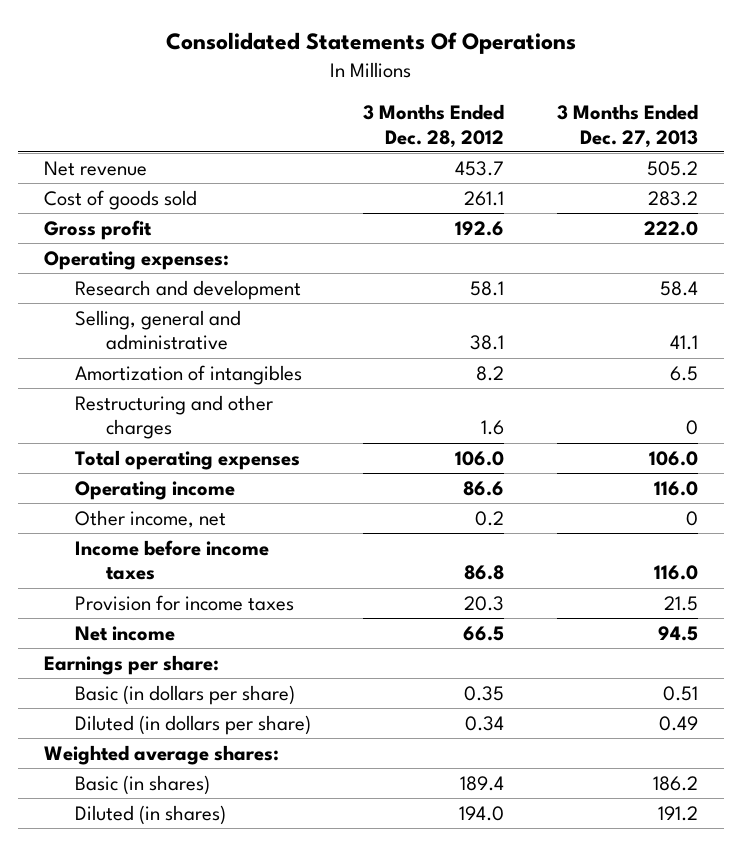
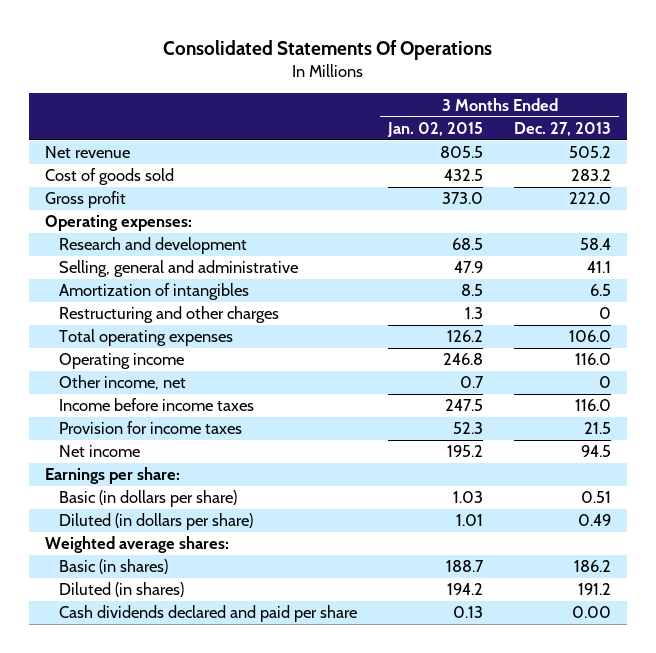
[363,103,505,148] 3 Months Ended Dec. 28, 2012 -> none
none -> [387,121,484,137] Jan. 02, 2015
none -> [58,605,357,623] Cash dividends declared and paid per share

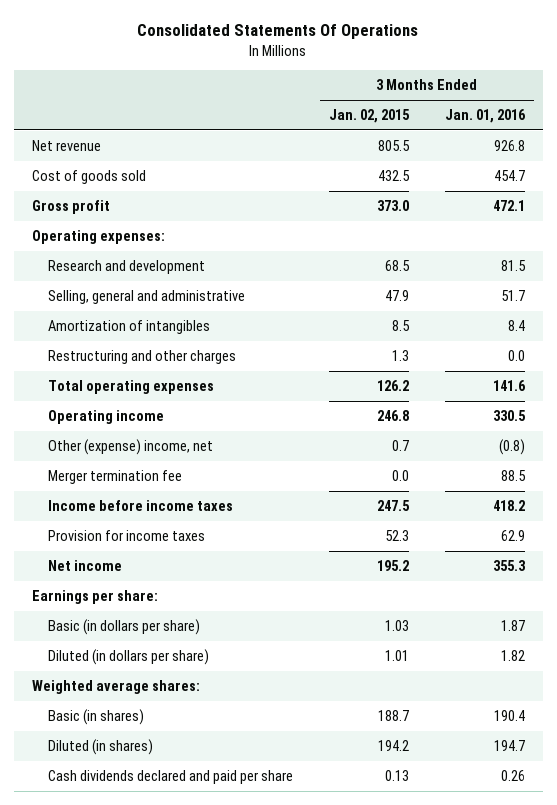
[514,121,612,136] Dec. 27, 2013 -> none
none -> [444,109,526,124] Jan. 01, 2016
[58,375,186,391] Other income, net -> [48,439,214,456] Other (expense) income, net
none -> [48,470,183,485] Merger termination fee

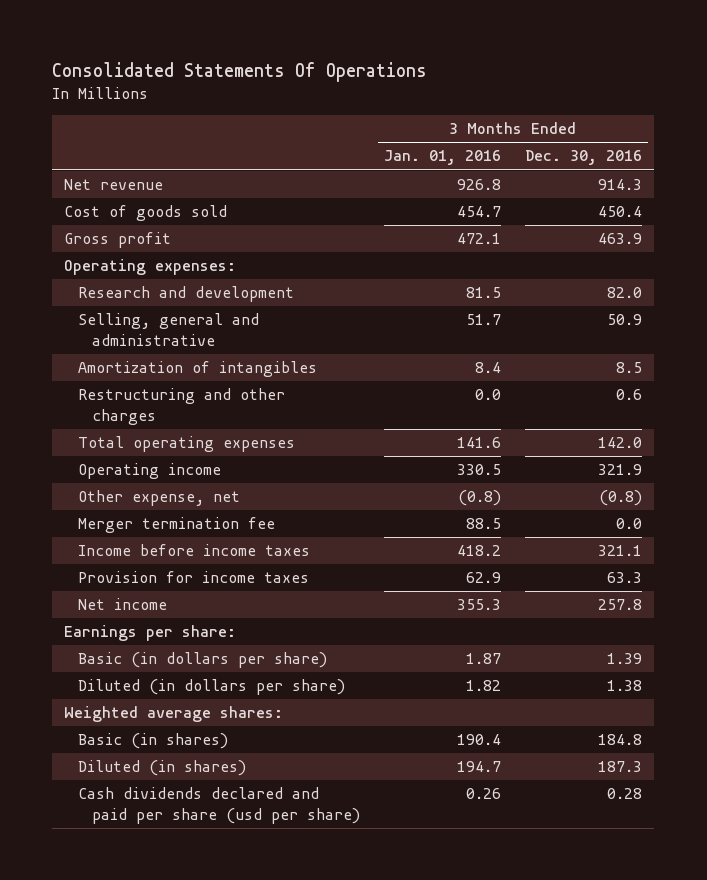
[328,109,410,124] Jan. 02, 2015 -> none
none -> [525,150,643,166] Dec. 30, 2016
[48,439,214,456] Other (expense) income, net -> [78,490,241,507] Other expense, net
[48,770,294,785] Cash dividends declared and paid per share -> [78,787,361,824] Cash dividends declared and paid per share (usd per share)

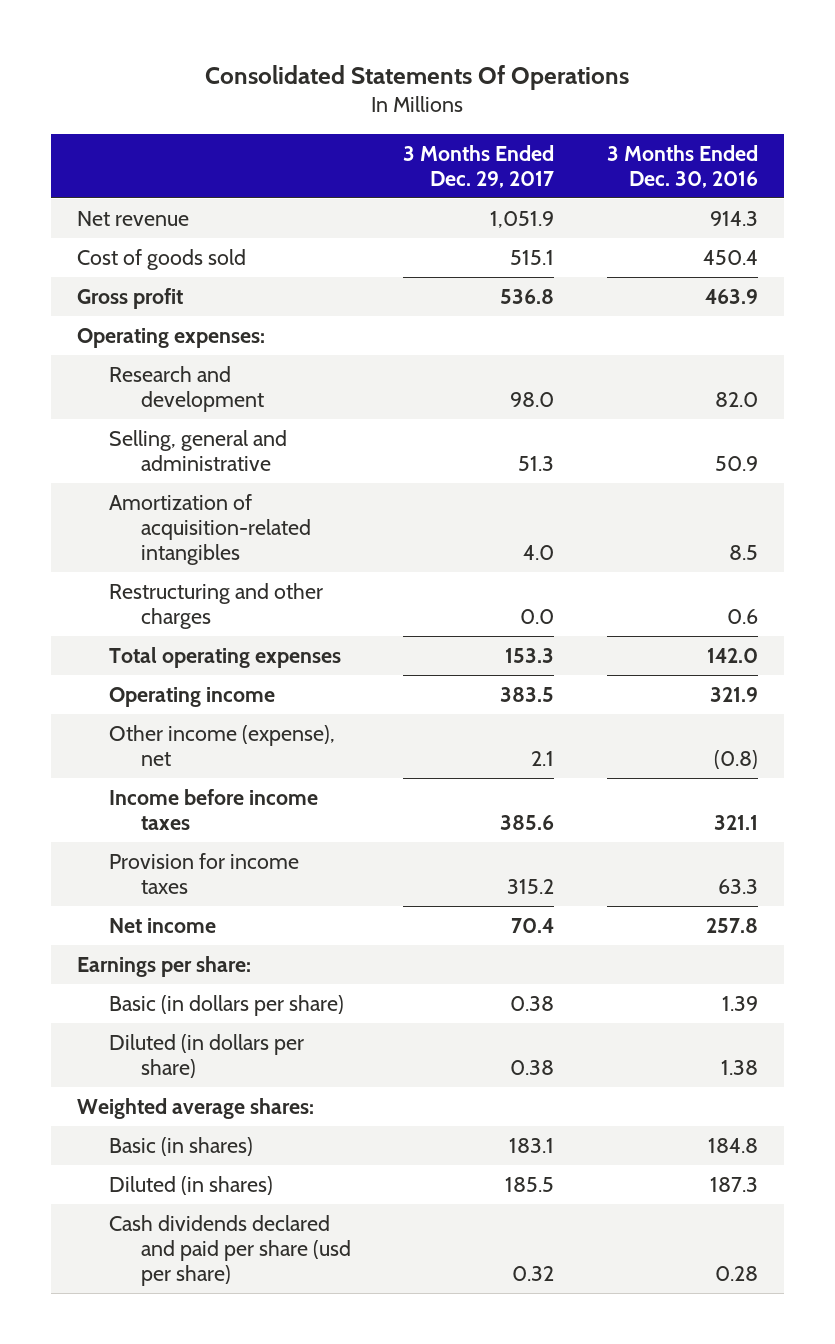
[384,150,502,166] Jan. 01, 2016 -> none
none -> [403,144,555,188] 3 Months Ended Dec. 29, 2017
[78,361,318,378] Amortization of intangibles -> [108,494,311,565] Amortization of acquisition-related intangibles
[78,517,276,534] Merger termination fee -> none
[78,490,241,507] Other expense, net -> [108,725,335,766] Other income (expense), net

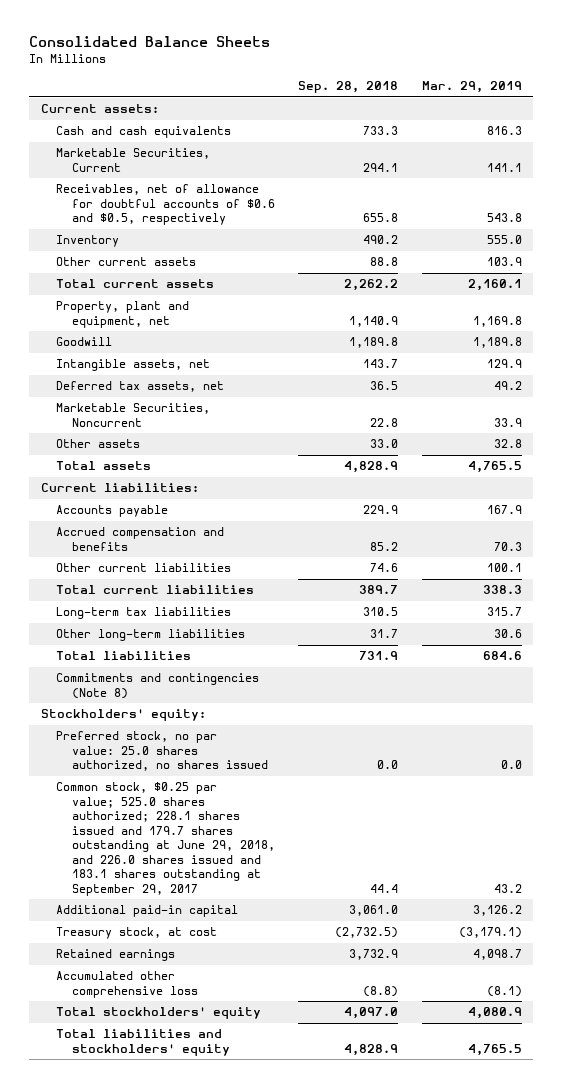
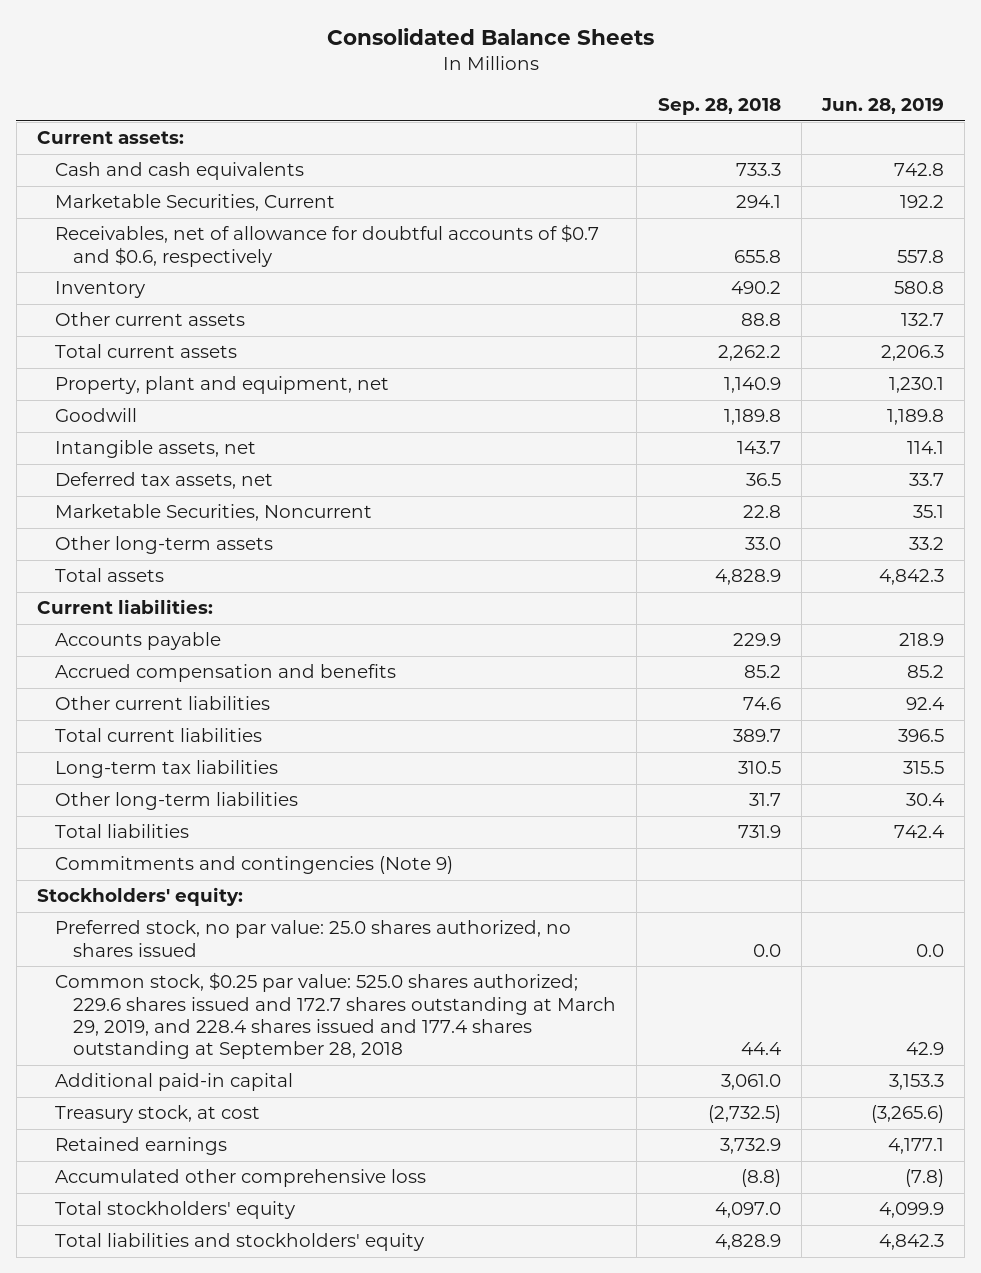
[421,81,522,94] Mar. 29, 2019 -> none
none -> [821,97,945,114] Jun. 28, 2019
[56,184,275,226] Receivables, net of allowance for doubtful accounts of $0.6 and $0.5, respectively -> [55,224,600,267] Receivables, net of allowance for doubtful accounts of $0.7 and $0.6, respectively
[56,439,141,449] Other assets -> [55,536,274,555] Other long-term assets
[56,673,260,699] Commitments and contingencies (Note 8) -> [55,856,454,875] Commitments and contingencies (Note 9)
[56,782,275,896] Common stock, $0.25 par value; 525.0 shares authorized; 228.1 shares issued and 179.7 shares outstanding at June 29, 2018, and 226.0 shares issued and 183.1 shares outstanding at September 29, 2017 -> [55,972,617,1060] Common stock, $0.25 par value: 525.0 shares authorized; 229.6 shares issued and 172.7 shares outstanding at March 29, 2019, and 228.4 shares issued and 177.4 shares outstanding at September 28, 2018

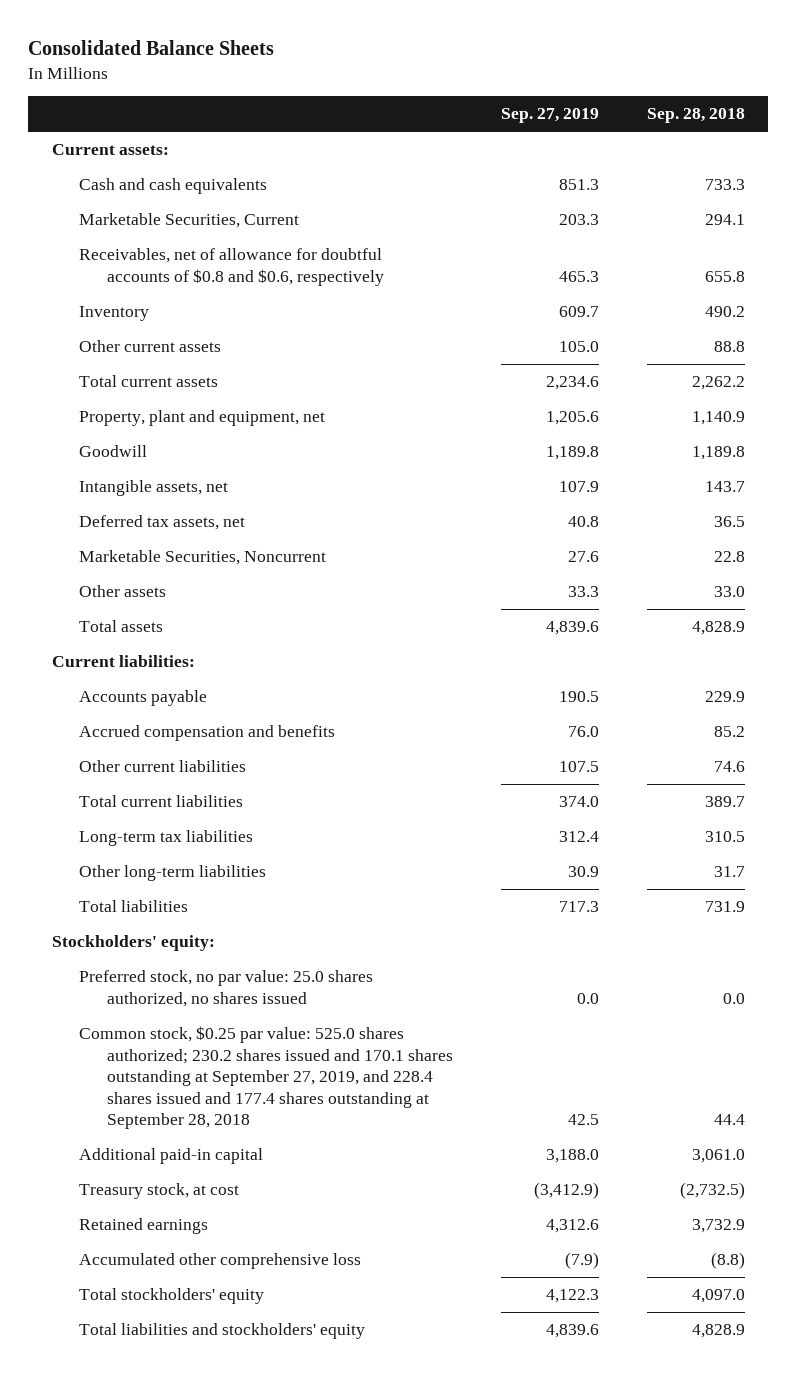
[821,97,945,114] Jun. 28, 2019 -> none
none -> [500,108,599,124] Sep. 27, 2019
[55,224,600,267] Receivables, net of allowance for doubtful accounts of $0.7 and $0.6, respectively -> [79,248,384,286] Receivables, net of allowance for doubtful accounts of $0.8 and $0.6, respectively
[55,536,274,555] Other long-term assets -> [79,585,167,598] Other assets
[55,856,454,875] Commitments and contingencies (Note 9) -> none
[55,972,617,1060] Common stock, $0.25 par value: 525.0 shares authorized; 229.6 shares issued and 172.7 shares outstanding at March 29, 2019, and 228.4 shares issued and 177.4 shares outstanding at September 28, 2018 -> [79,1026,453,1130] Common stock, $0.25 par value: 525.0 shares authorized; 230.2 shares issued and 170.1 shares outstanding at September 27, 2019, and 228.4 shares issued and 177.4 shares outstanding at September 28, 2018

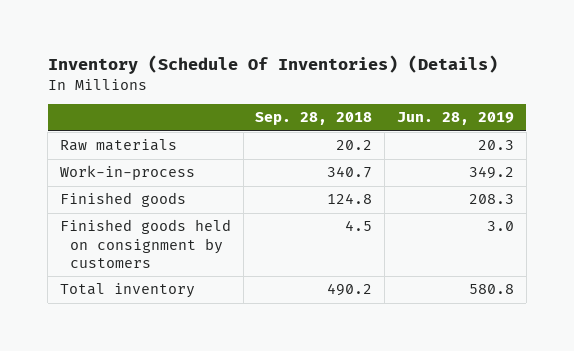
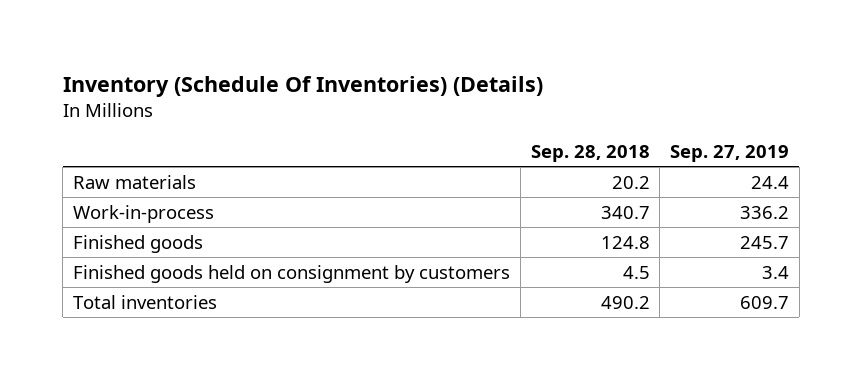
[396,112,514,126] Jun. 28, 2019 -> none
none -> [669,144,789,162] Sep. 27, 2019
[60,283,196,299] Total inventory -> [73,294,218,309] Total inventories

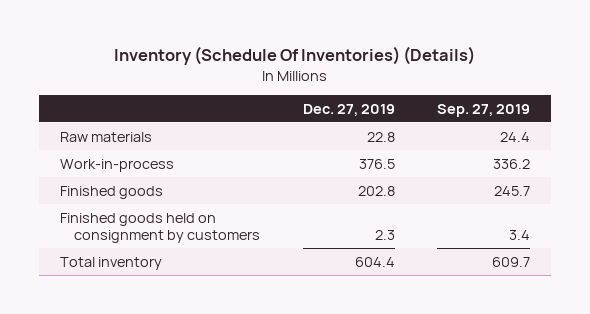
[530,144,650,162] Sep. 28, 2018 -> none
none -> [302,103,395,116] Dec. 27, 2019
[73,294,218,309] Total inventories -> [60,256,163,270] Total inventory

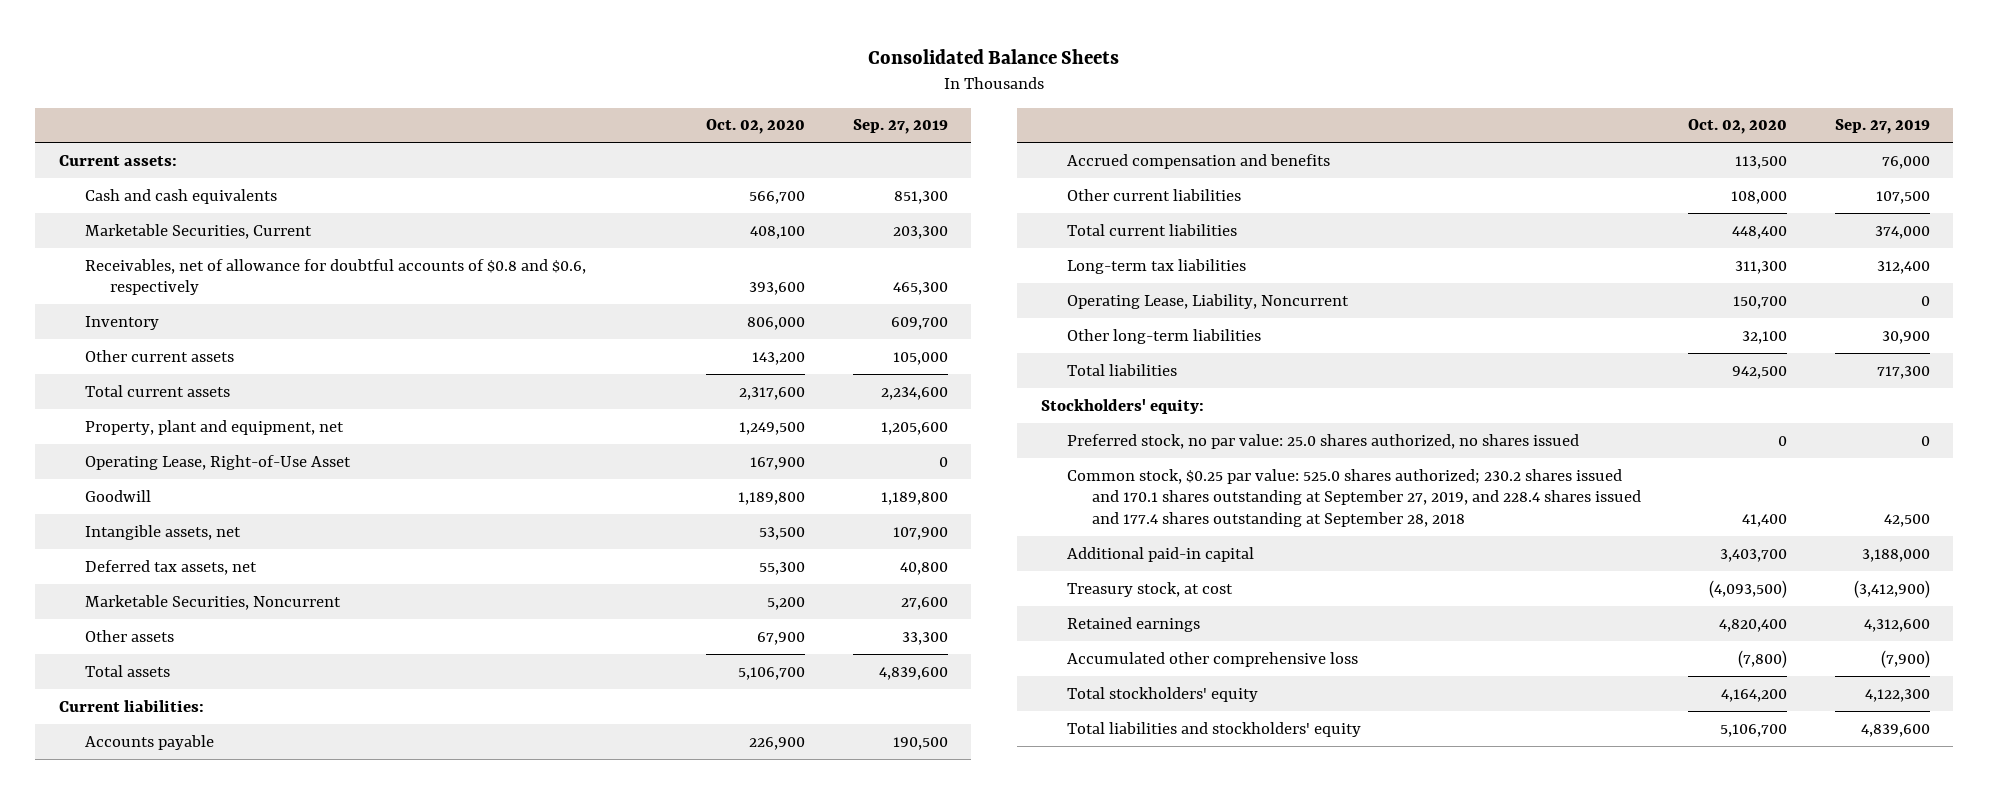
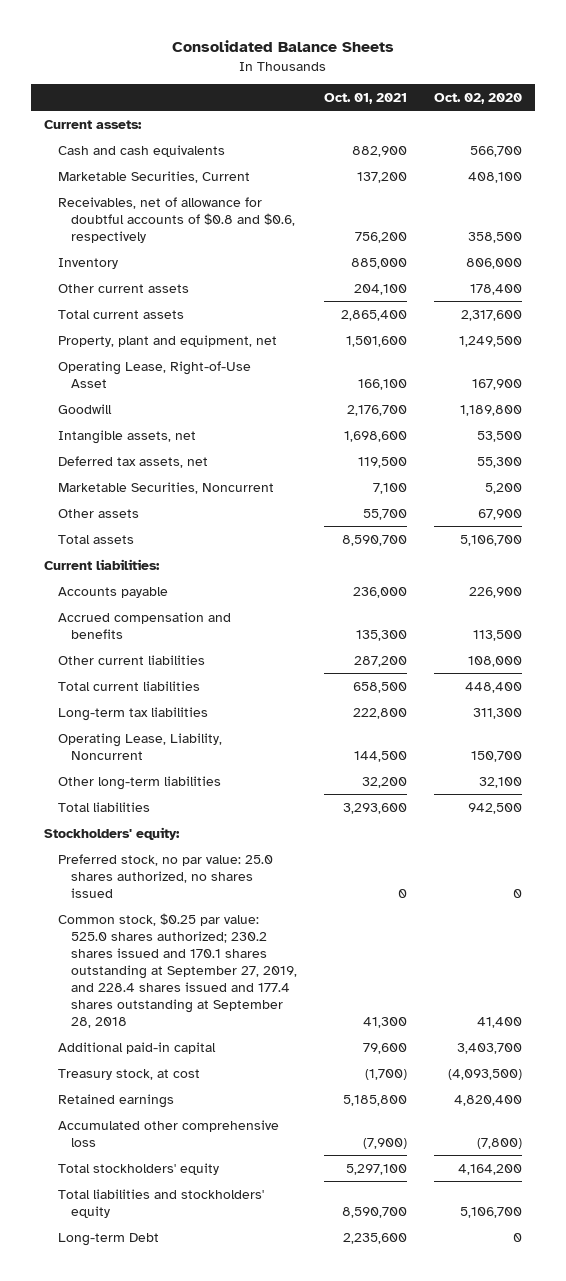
[852,119,948,135] Sep. 27, 2019 -> none
none -> [324,92,408,104] Oct. 01, 2021
[749,282,806,296] 393,600 -> [468,231,523,243] 358,500
[752,351,806,365] 143,200 -> [470,283,523,295] 178,400
none -> [57,1232,159,1246] Long-term Debt

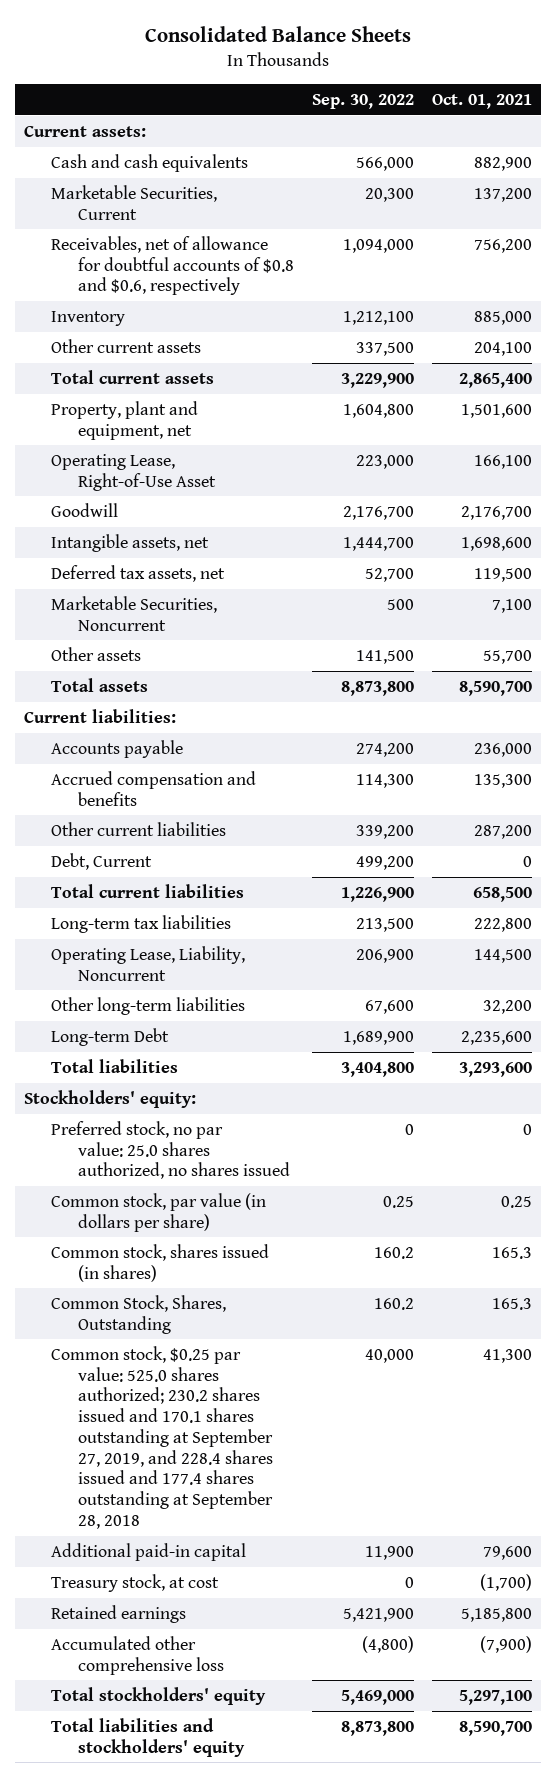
[434,92,523,104] Oct. 02, 2020 -> none
none -> [311,93,414,109] Sep. 30, 2022
none -> [50,852,152,870] Debt, Current
[57,1232,159,1246] Long-term Debt -> [50,1027,169,1046] Long-term Debt
none -> [50,1192,266,1232] Common stock, par value (in dollars per share)
none -> [50,1243,269,1282] Common stock, shares issued (in shares)
none -> [50,1294,226,1334] Common Stock, Shares, Outstanding

